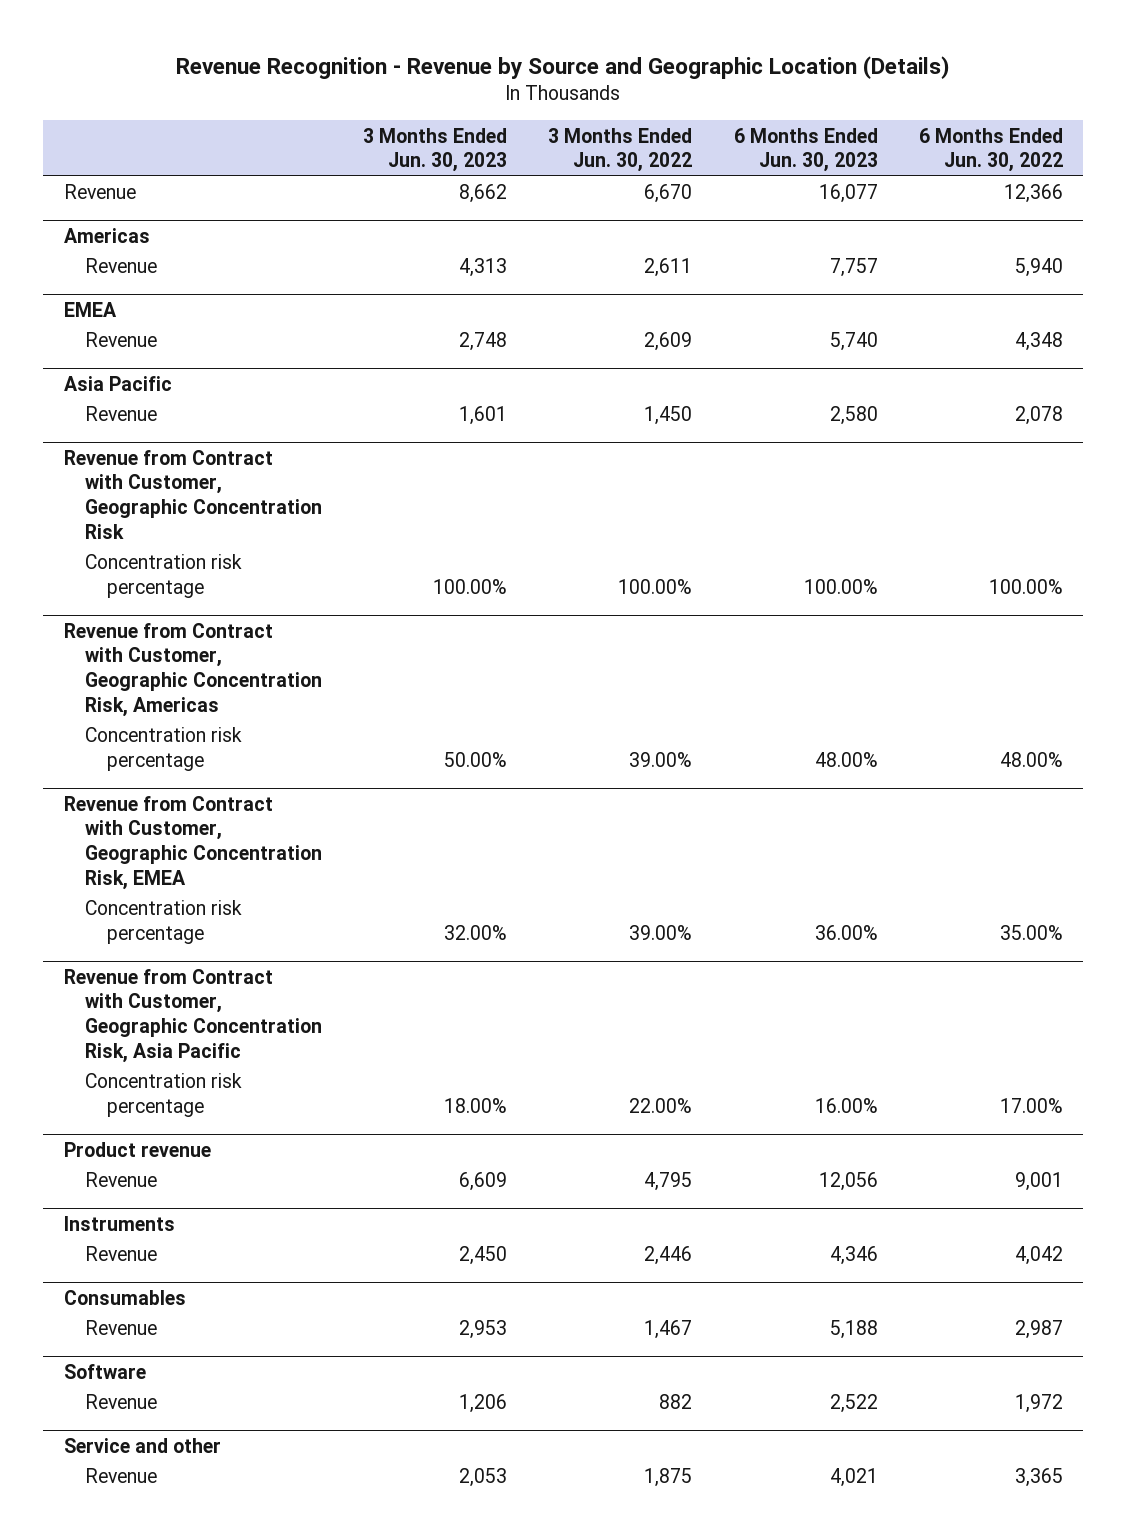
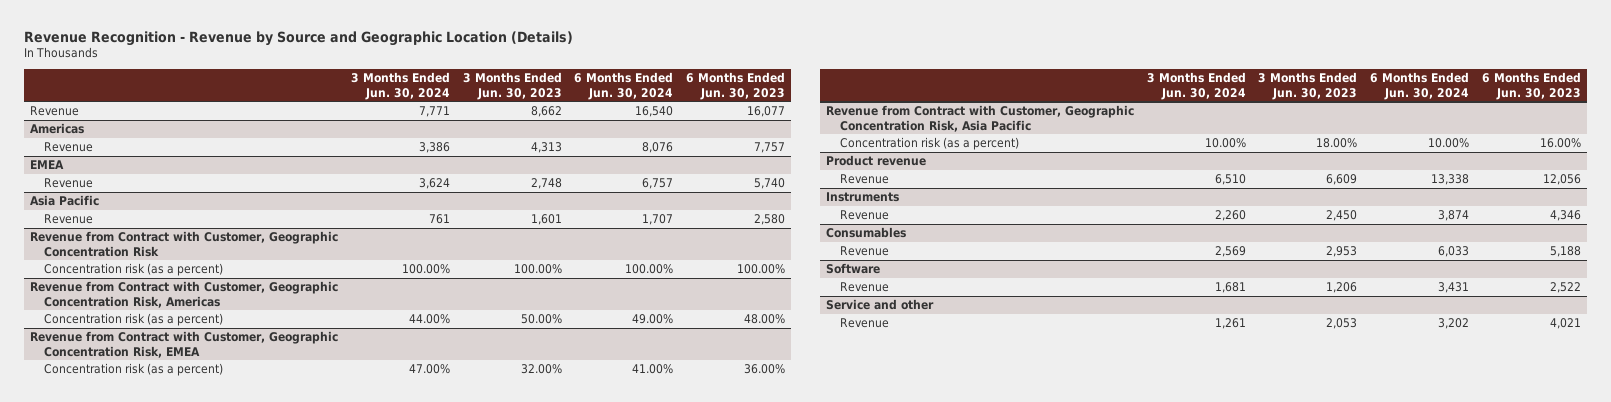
[548,127,693,173] 3 Months Ended Jun. 30, 2022 -> none
[918,127,1063,173] 6 Months Ended Jun. 30, 2022 -> none
none -> [350,72,450,100] 3 Months Ended Jun. 30, 2024
none -> [574,72,674,100] 6 Months Ended Jun. 30, 2024
[85,554,243,599] Concentration risk percentage -> [44,263,224,277] Concentration risk (as a percent)
[85,727,243,772] Concentration risk percentage -> [44,313,224,327] Concentration risk (as a percent)
[85,900,243,945] Concentration risk percentage -> [44,363,224,377] Concentration risk (as a percent)
[85,1073,243,1118] Concentration risk percentage -> [839,137,1019,151] Concentration risk (as a percent)

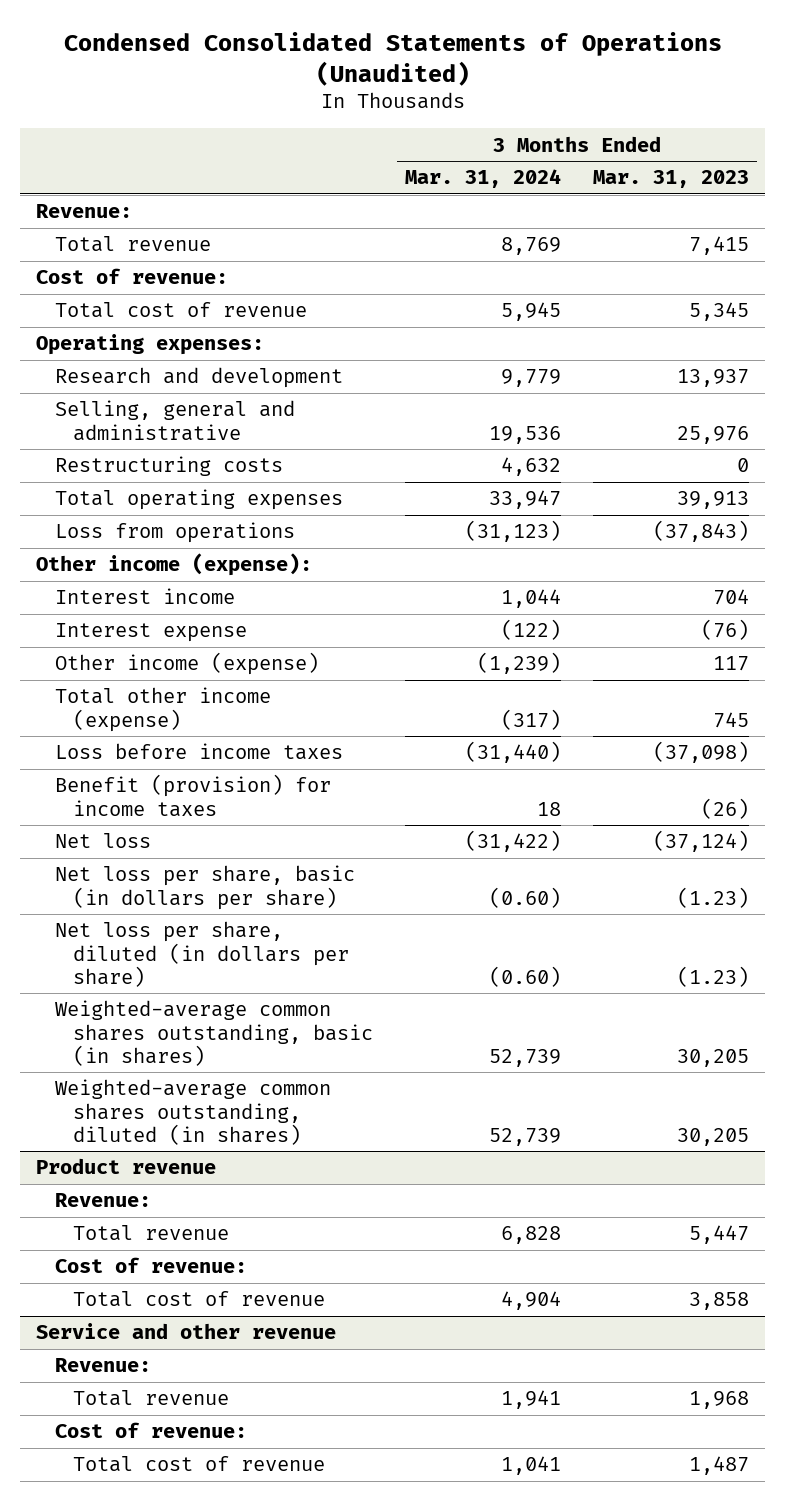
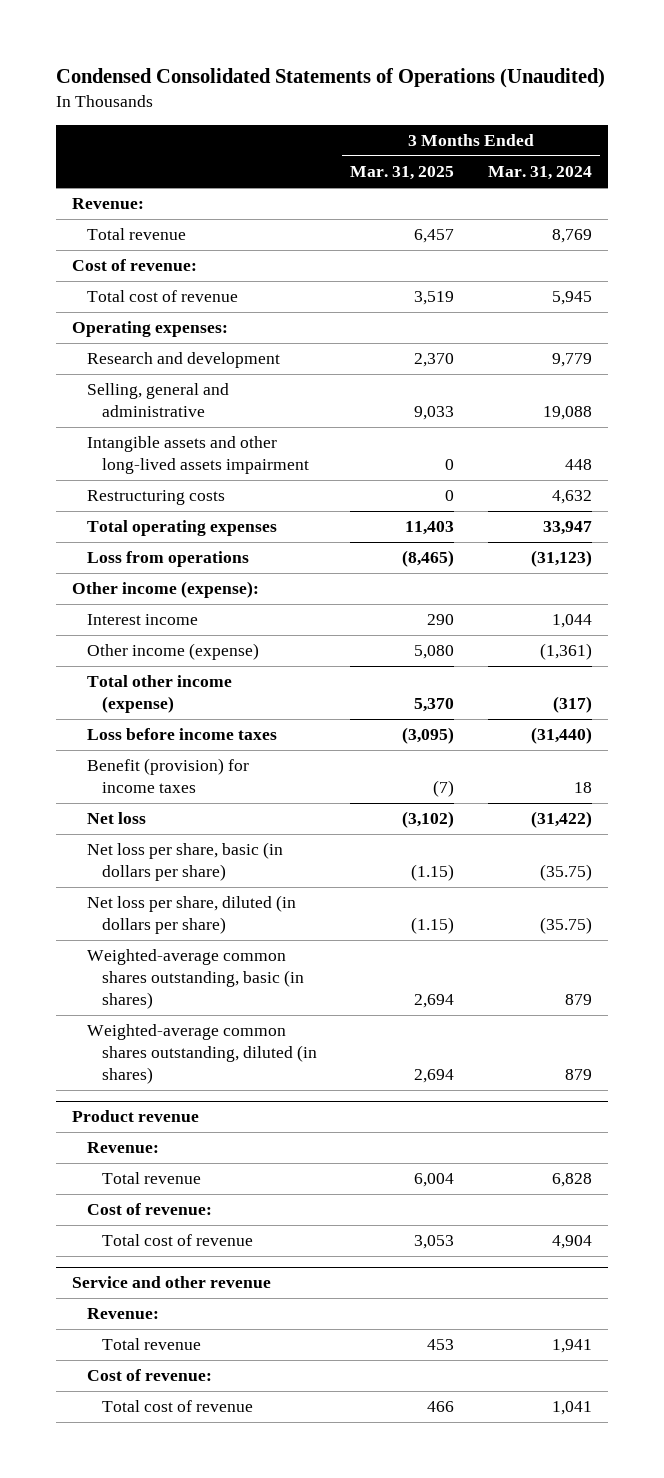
[593,170,750,189] Mar. 31, 2023 -> none
none -> [350,166,455,181] Mar. 31, 2025
[489,425,562,444] 19,536 -> [542,406,592,421] 19,088
none -> [87,436,310,475] Intangible assets and other long-lived assets impairment
[54,623,247,643] Interest expense -> none
[477,652,562,675] (1,239) -> [539,643,592,661] (1,361)
[489,886,562,908] (0.60) -> [539,864,592,882] (35.75)
[489,965,562,987] (0.60) -> [539,917,592,935] (35.75)
[489,1048,562,1067] 52,739 -> [564,994,592,1006] 879
[489,1127,562,1146] 52,739 -> [564,1069,592,1081] 879

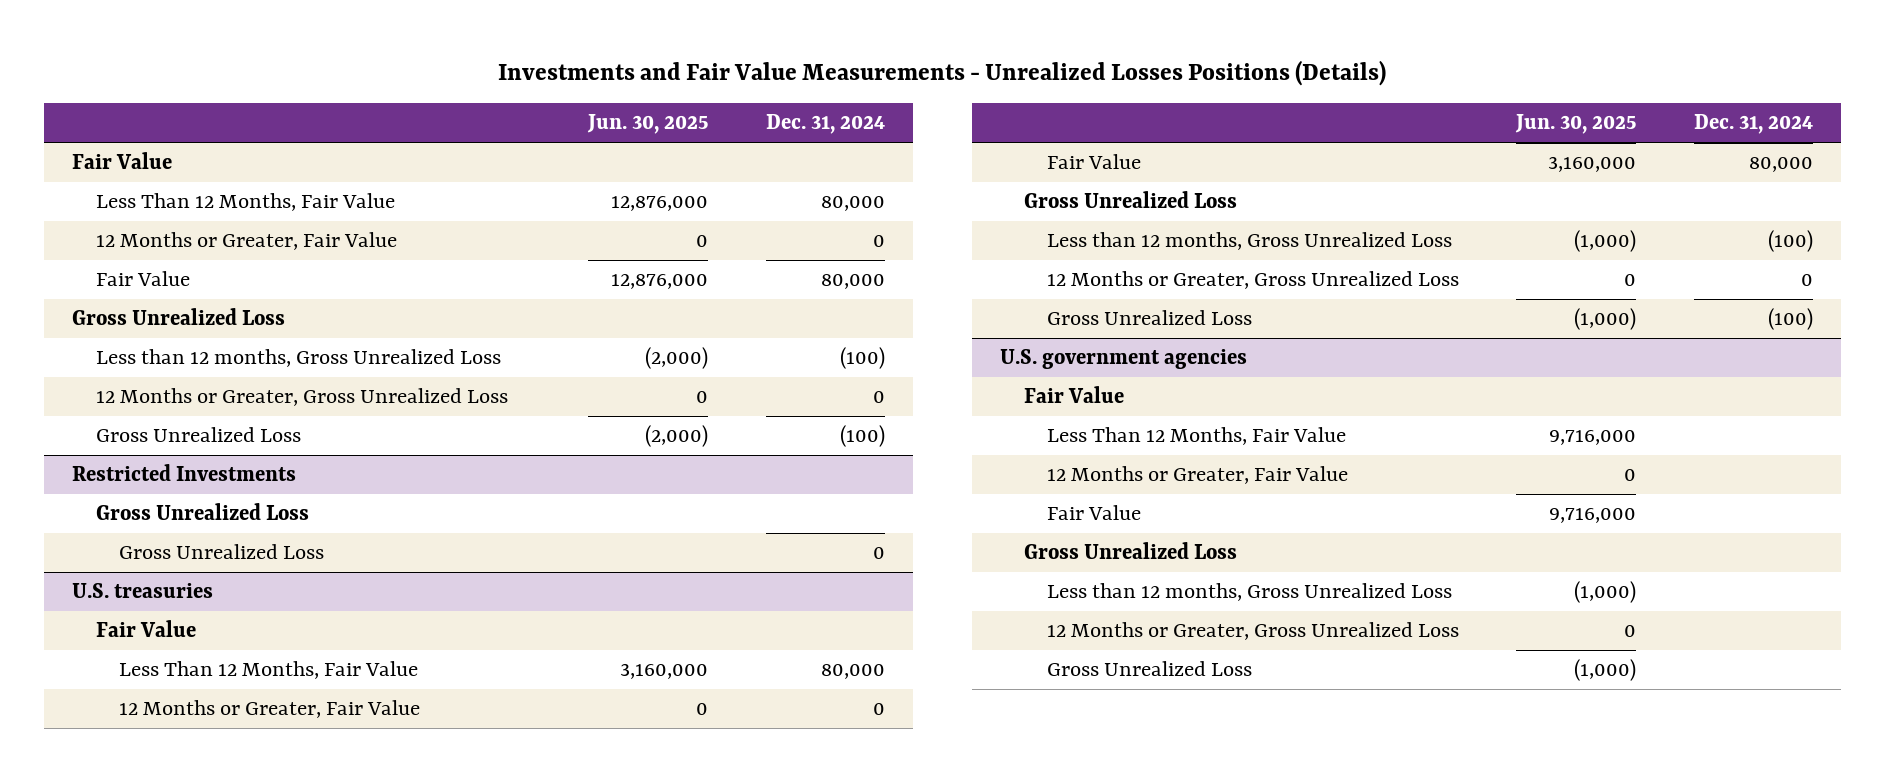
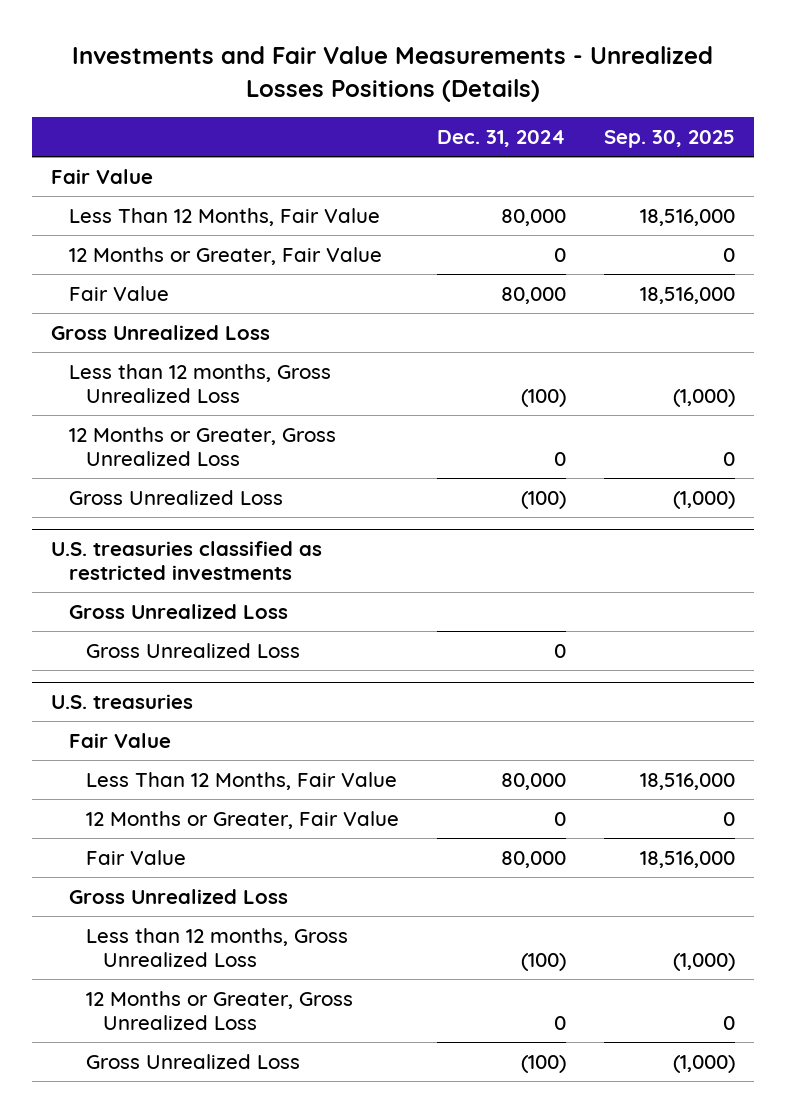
[587,114,709,135] Jun. 30, 2025 -> none
none -> [604,130,736,149] Sep. 30, 2025
[72,464,297,482] Restricted Investments -> [51,540,323,581] U.S. treasuries classified as restricted investments
[1000,349,1248,370] U.S. government agencies -> none
[1023,386,1124,404] Fair Value -> none
[1046,427,1346,446] Less Than 12 Months, Fair Value -> none
[1046,466,1348,485] 12 Months or Greater, Fair Value -> none
[1046,505,1141,521] Fair Value -> none
[1023,542,1237,560] Gross Unrealized Loss -> none
[1046,583,1452,602] Less than 12 months, Gross Unrealized Loss -> none
[1046,622,1459,641] 12 Months or Greater, Gross Unrealized Loss -> none
[1046,661,1252,677] Gross Unrealized Loss -> none

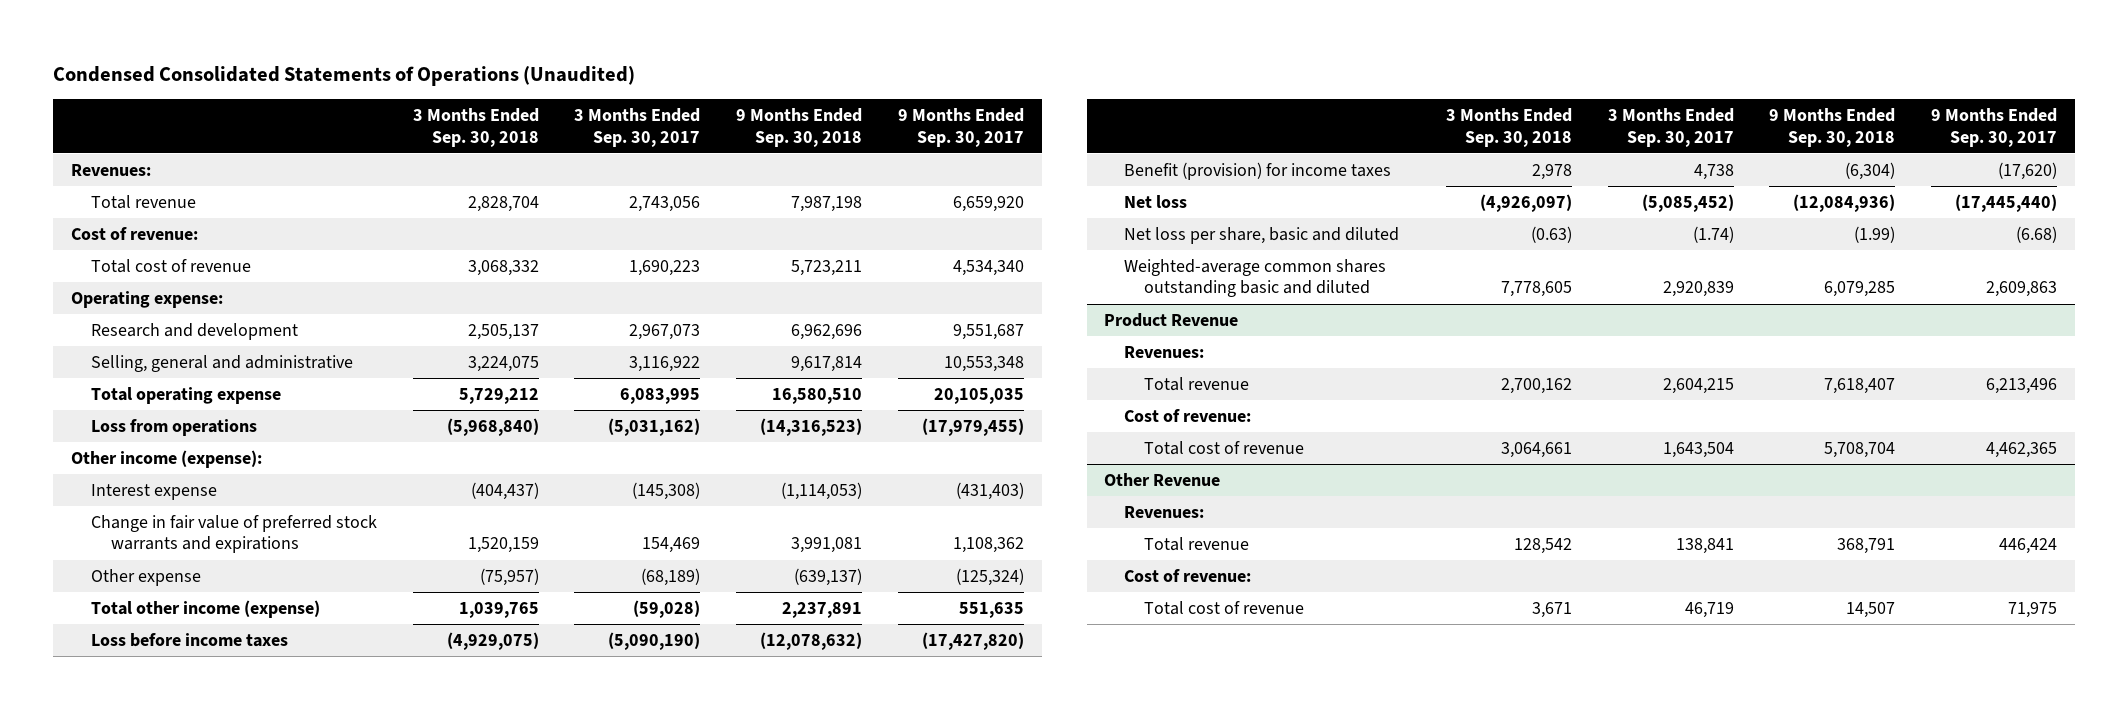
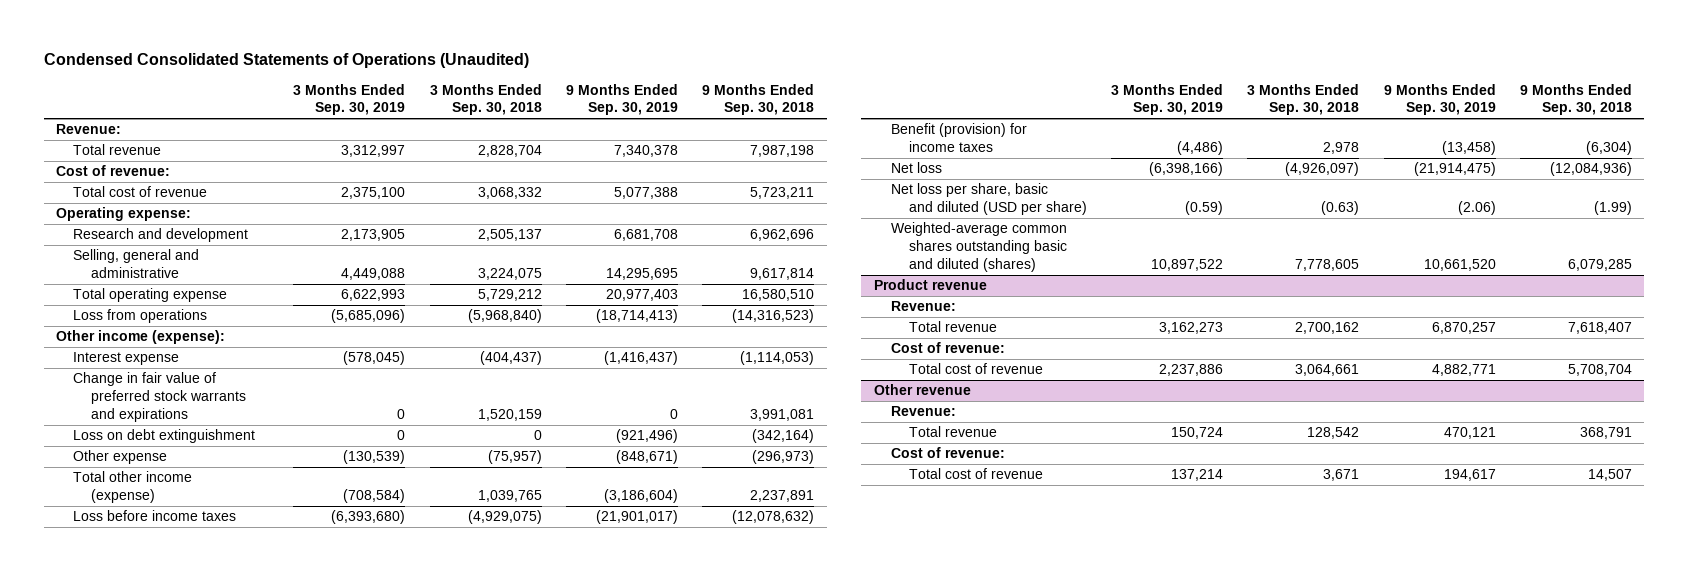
[574,108,701,147] 3 Months Ended Sep. 30, 2017 -> none
[897,108,1024,147] 9 Months Ended Sep. 30, 2017 -> none
none -> [293,83,406,116] 3 Months Ended Sep. 30, 2019
none -> [565,83,678,116] 9 Months Ended Sep. 30, 2019
[71,164,152,177] Revenues: -> [55,124,121,135] Revenue:
none -> [73,429,256,444] Loss on debt extinguishment
[793,568,862,587] (639,137) -> [752,450,815,465] (296,973)
[1124,227,1400,245] Net loss per share, basic and diluted -> [891,183,1087,216] Net loss per share, basic and diluted (USD per share)
[1124,259,1387,298] Weighted-average common shares outstanding basic and diluted -> [891,222,1068,272] Weighted-average common shares outstanding basic and diluted (shares)
[1104,313,1239,328] Product Revenue -> [873,279,987,291] Product revenue
[1124,346,1205,359] Revenues: -> [891,301,957,312] Revenue:
[1104,473,1221,487] Other Revenue -> [873,384,971,396] Other revenue
[1124,506,1205,519] Revenues: -> [891,406,957,417] Revenue:

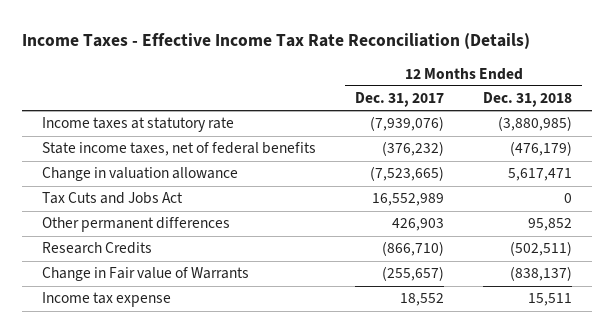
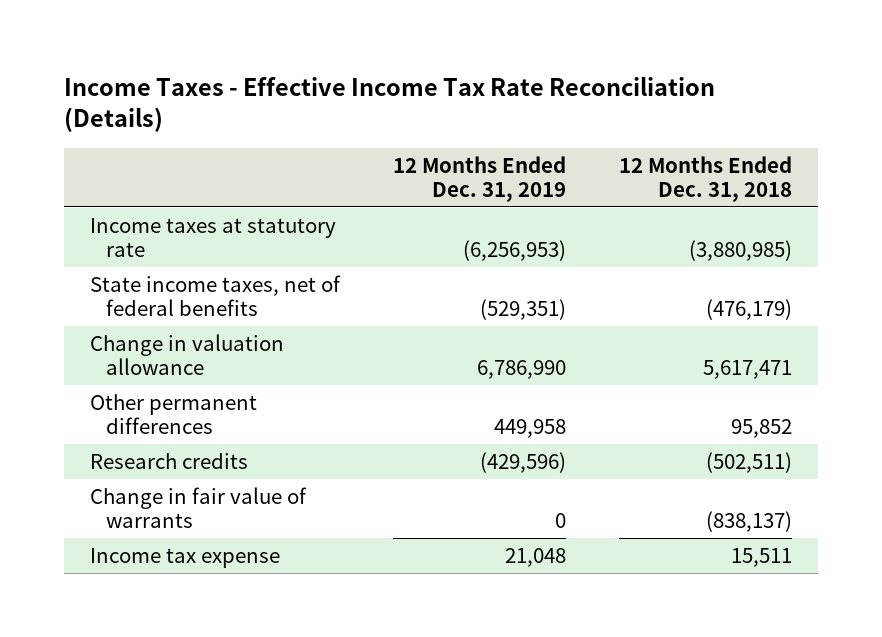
[354,92,444,108] Dec. 31, 2017 -> none
none -> [392,155,566,202] 12 Months Ended Dec. 31, 2019
[41,192,183,205] Tax Cuts and Jobs Act -> none
[41,242,152,255] Research Credits -> [90,452,249,469] Research credits
[41,267,249,282] Change in Fair value of Warrants -> [90,486,308,528] Change in fair value of warrants

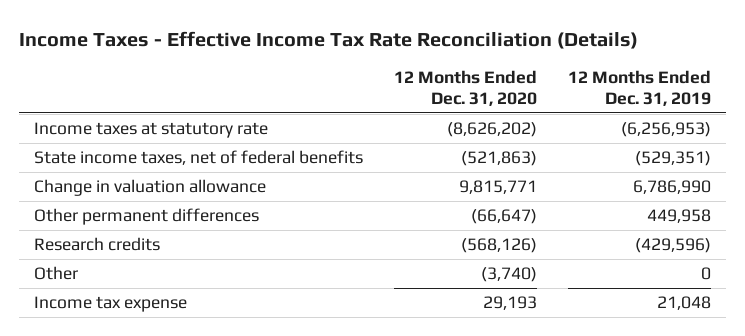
[618,155,792,202] 12 Months Ended Dec. 31, 2018 -> none
none -> [393,70,537,107] 12 Months Ended Dec. 31, 2020
[90,486,308,528] Change in fair value of warrants -> none
none -> [34,265,79,280] Other

